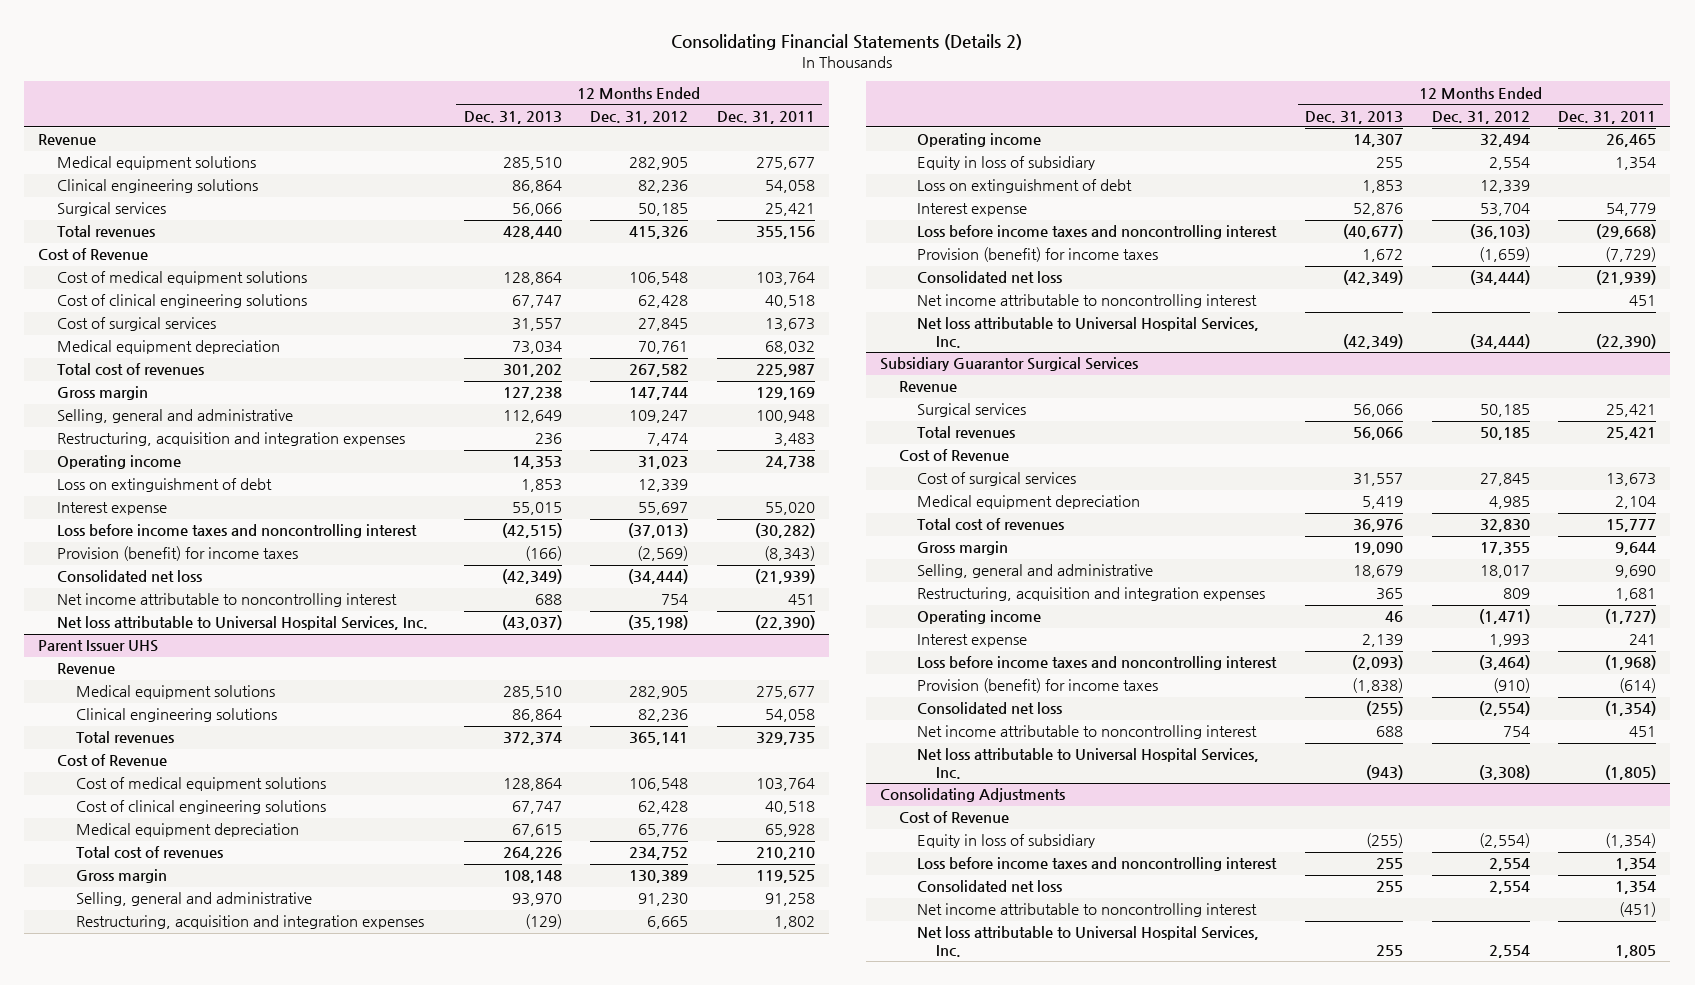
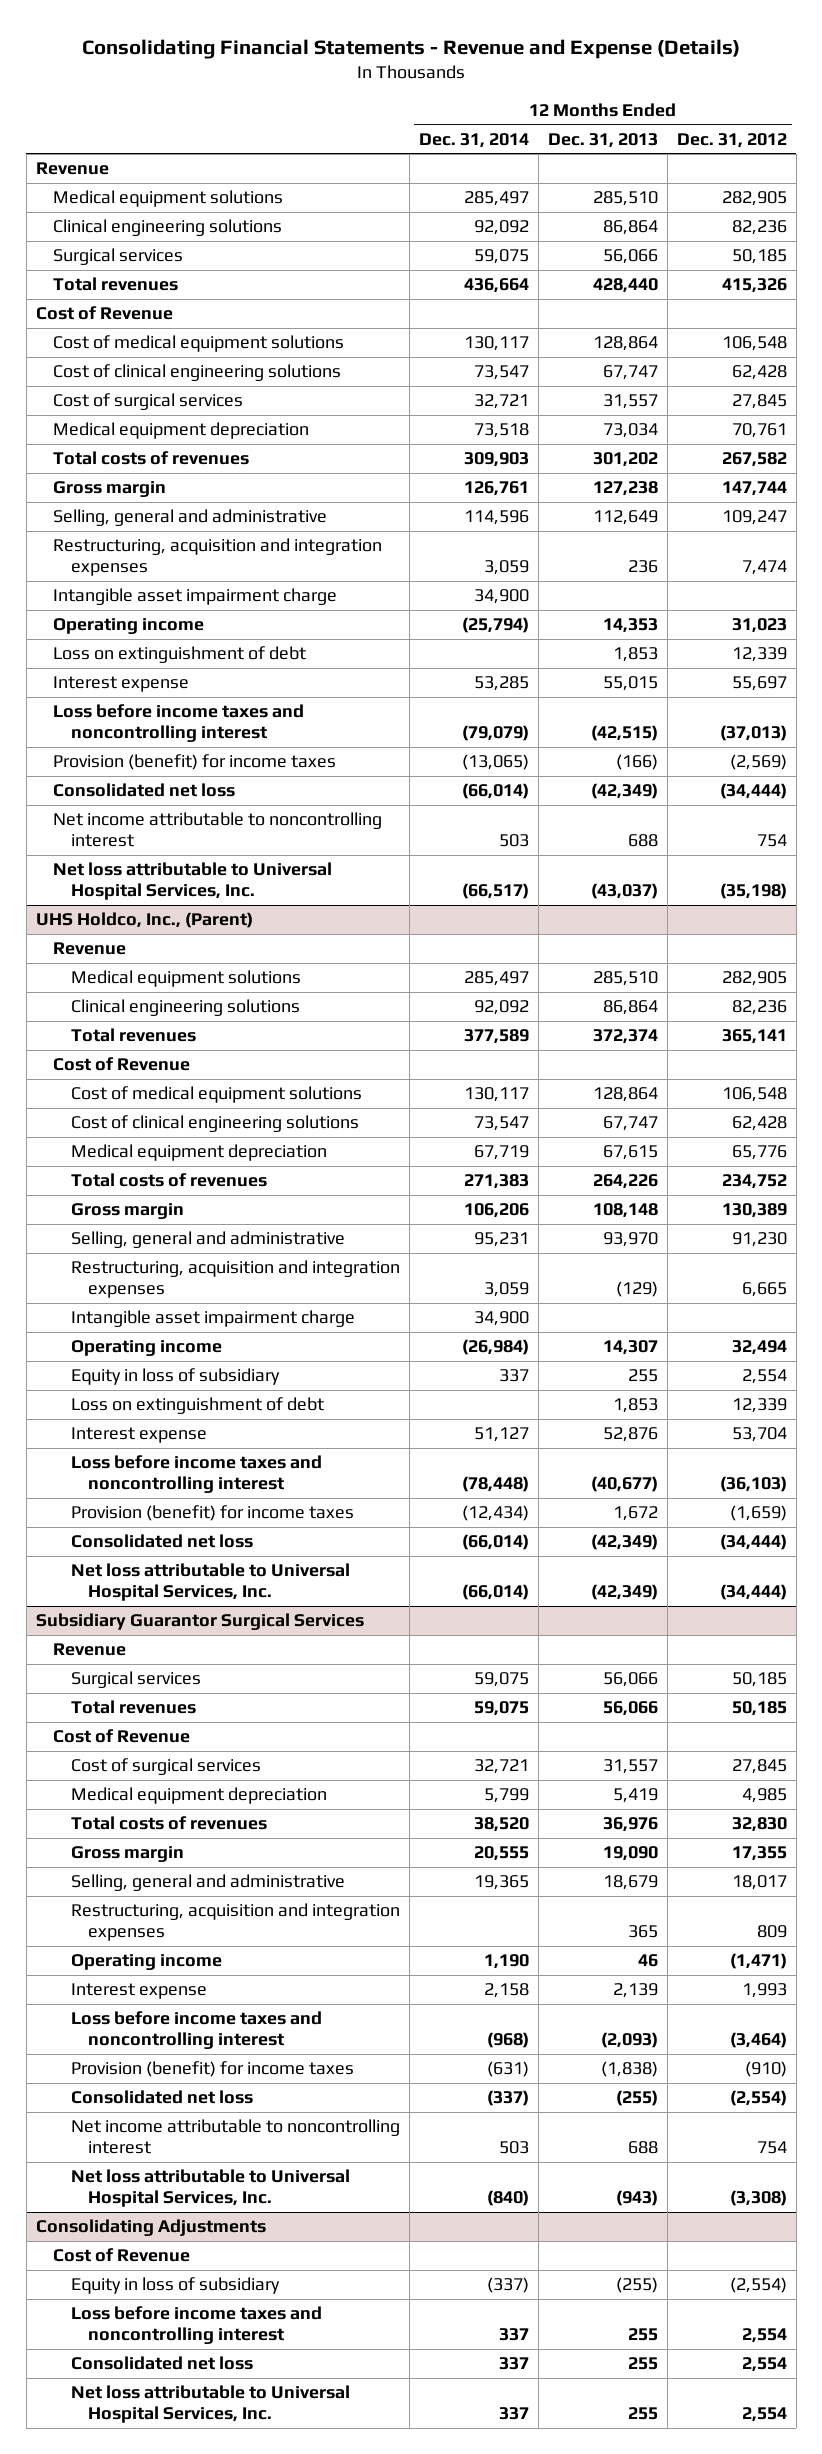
[671,33,1023,50] Consolidating Financial Statements (Details 2) -> [82,38,741,59] Consolidating Financial Statements - Revenue and Expense (Details)
[716,110,815,124] Dec. 31, 2011 -> none
none -> [418,132,529,148] Dec. 31, 2014
[57,363,205,376] Total cost of revenues -> [53,451,250,466] Total costs of revenues
none -> [53,588,338,606] Intangible asset impairment charge
[38,640,159,653] Parent Issuer UHS -> none
none -> [35,912,253,929] UHS Holdco, Inc., (Parent)
[76,846,224,859] Total cost of revenues -> [70,1173,267,1188] Total costs of revenues
none -> [70,1310,355,1328] Intangible asset impairment charge
[917,294,1258,309] Net income attributable to noncontrolling interest -> none
[917,518,1065,531] Total cost of revenues -> [70,1816,267,1831] Total costs of revenues
[917,903,1258,918] Net income attributable to noncontrolling interest -> none

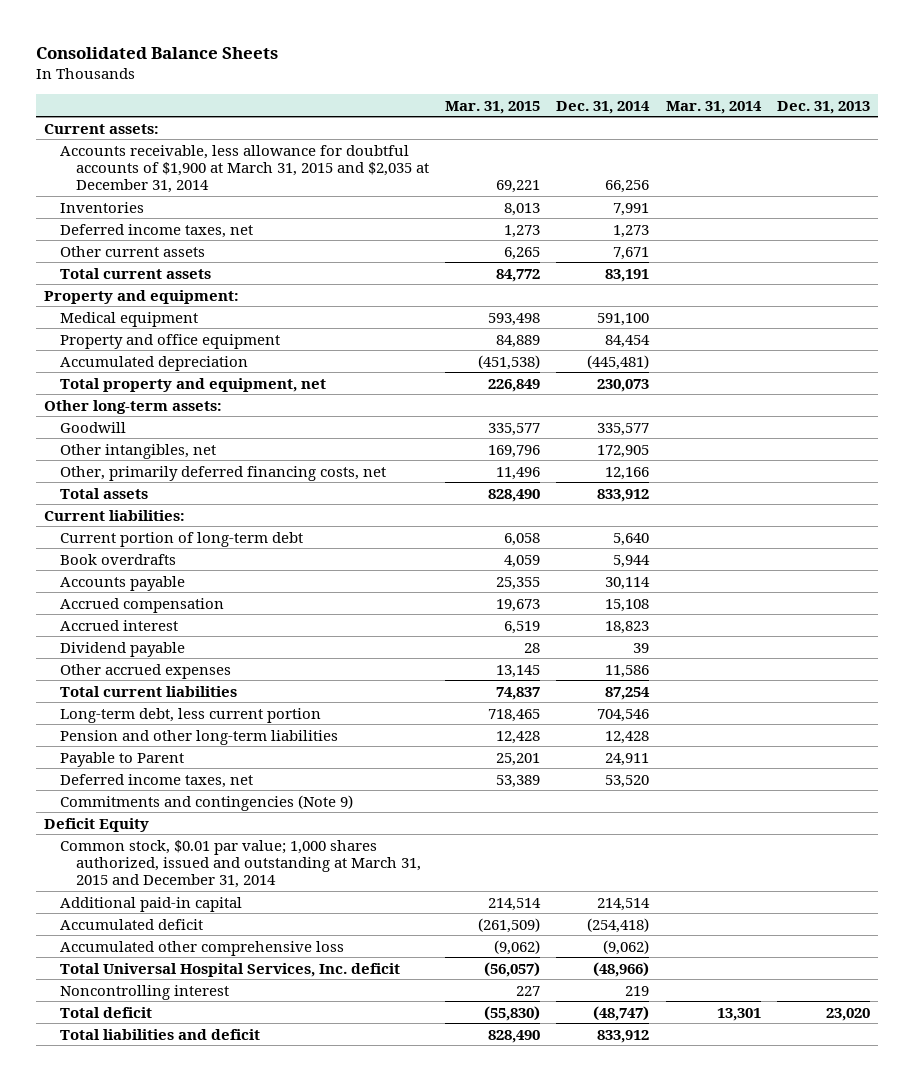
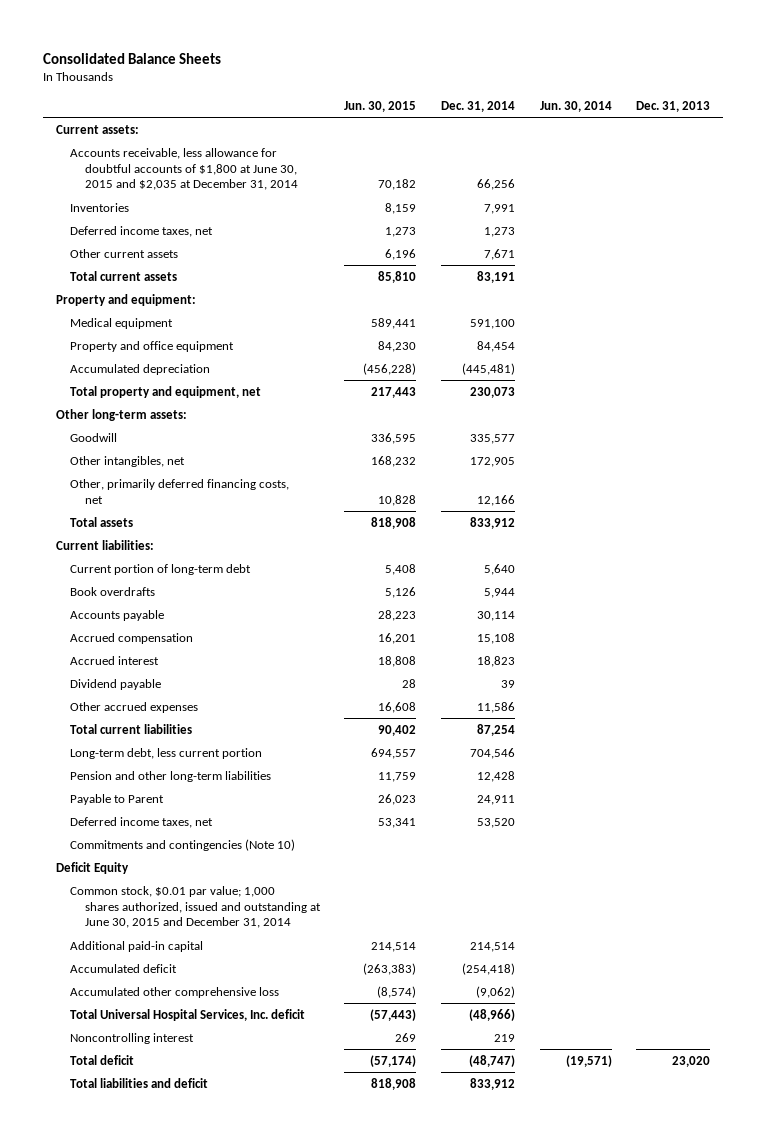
[445,100,541,114] Mar. 31, 2015 -> none
[665,100,762,114] Mar. 31, 2014 -> none
none -> [344,100,417,112] Jun. 30, 2015
none -> [539,100,612,112] Jun. 30, 2014
[59,144,429,194] Accounts receivable, less allowance for doubtful accounts of $1,900 at March 31, 2015 and $2,035 at December 31, 2014 -> [70,147,298,191] Accounts receivable, less allowance for doubtful accounts of $1,800 at June 30, 2015 and $2,035 at December 31, 2014
[59,794,353,811] Commitments and contingencies (Note 9) -> [70,838,296,851] Commitments and contingencies (Note 10)
[59,839,421,889] Common stock, $0.01 par value; 1,000 shares authorized, issued and outstanding at March 31, 2015 and December 31, 2014 -> [70,885,321,929] Common stock, $0.01 par value; 1,000 shares authorized, issued and outstanding at June 30, 2015 and December 31, 2014

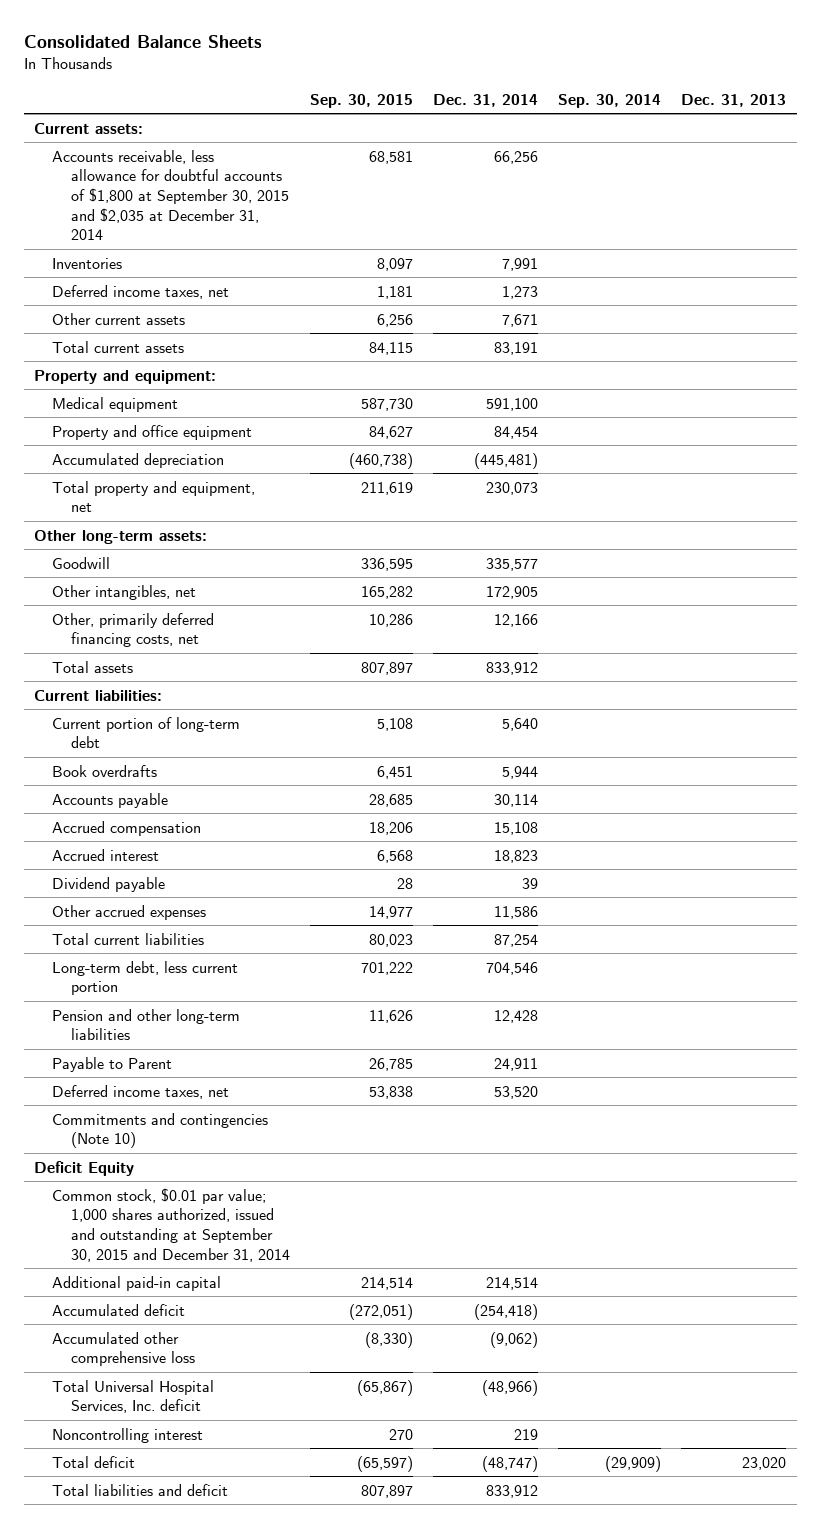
[344,100,417,112] Jun. 30, 2015 -> none
[539,100,612,112] Jun. 30, 2014 -> none
none -> [309,93,413,108] Sep. 30, 2015
none -> [558,93,662,108] Sep. 30, 2014
[70,147,298,191] Accounts receivable, less allowance for doubtful accounts of $1,800 at June 30, 2015 and $2,035 at December 31, 2014 -> [52,149,289,241] Accounts receivable, less allowance for doubtful accounts of $1,800 at September 30, 2015 and $2,035 at December 31, 2014
[70,885,321,929] Common stock, $0.01 par value; 1,000 shares authorized, issued and outstanding at June 30, 2015 and December 31, 2014 -> [52,1187,290,1262] Common stock, $0.01 par value; 1,000 shares authorized, issued and outstanding at September 30, 2015 and December 31, 2014

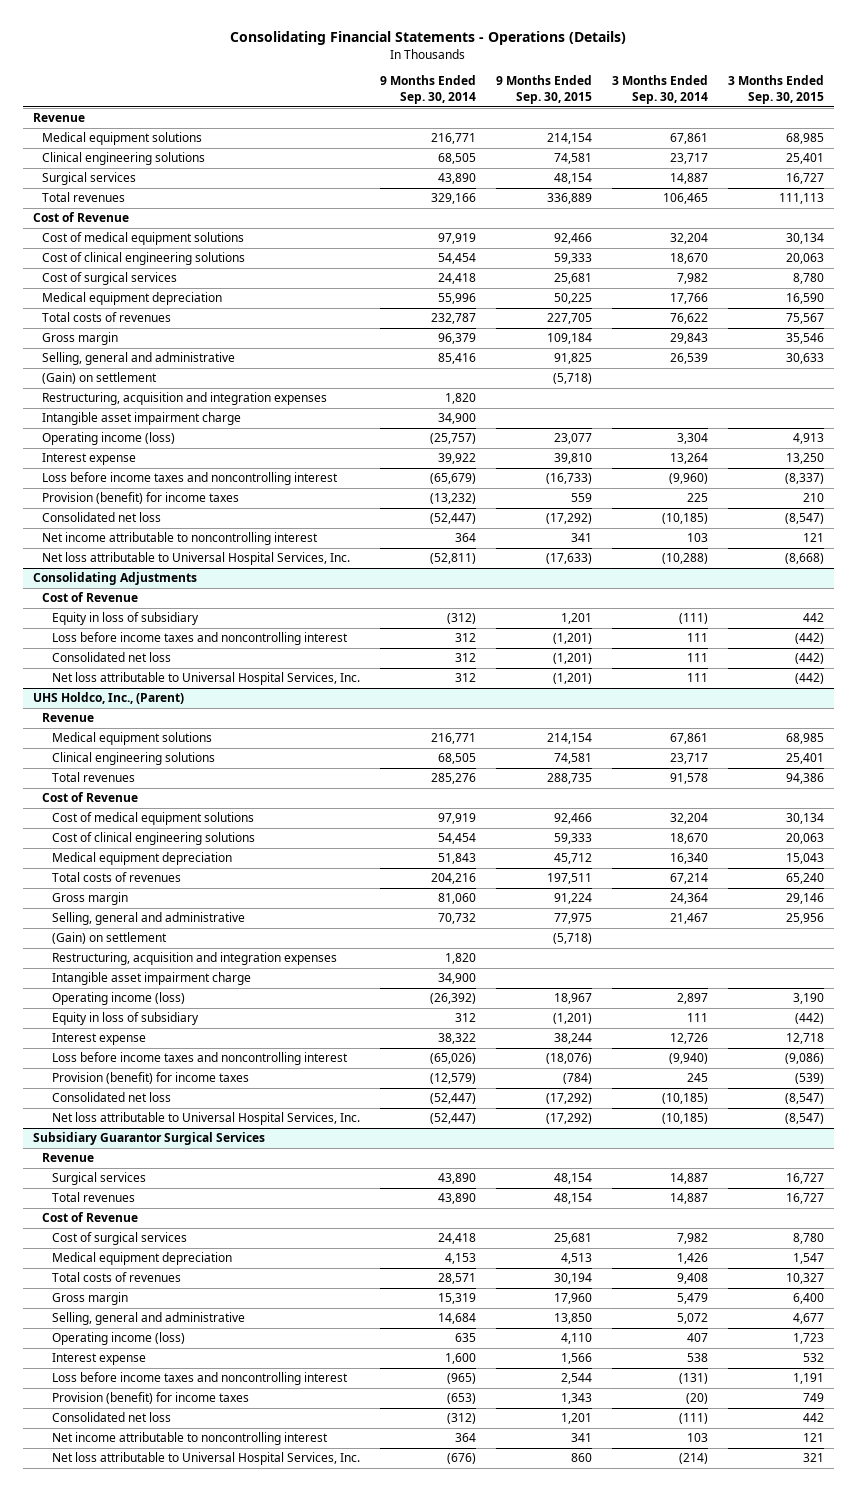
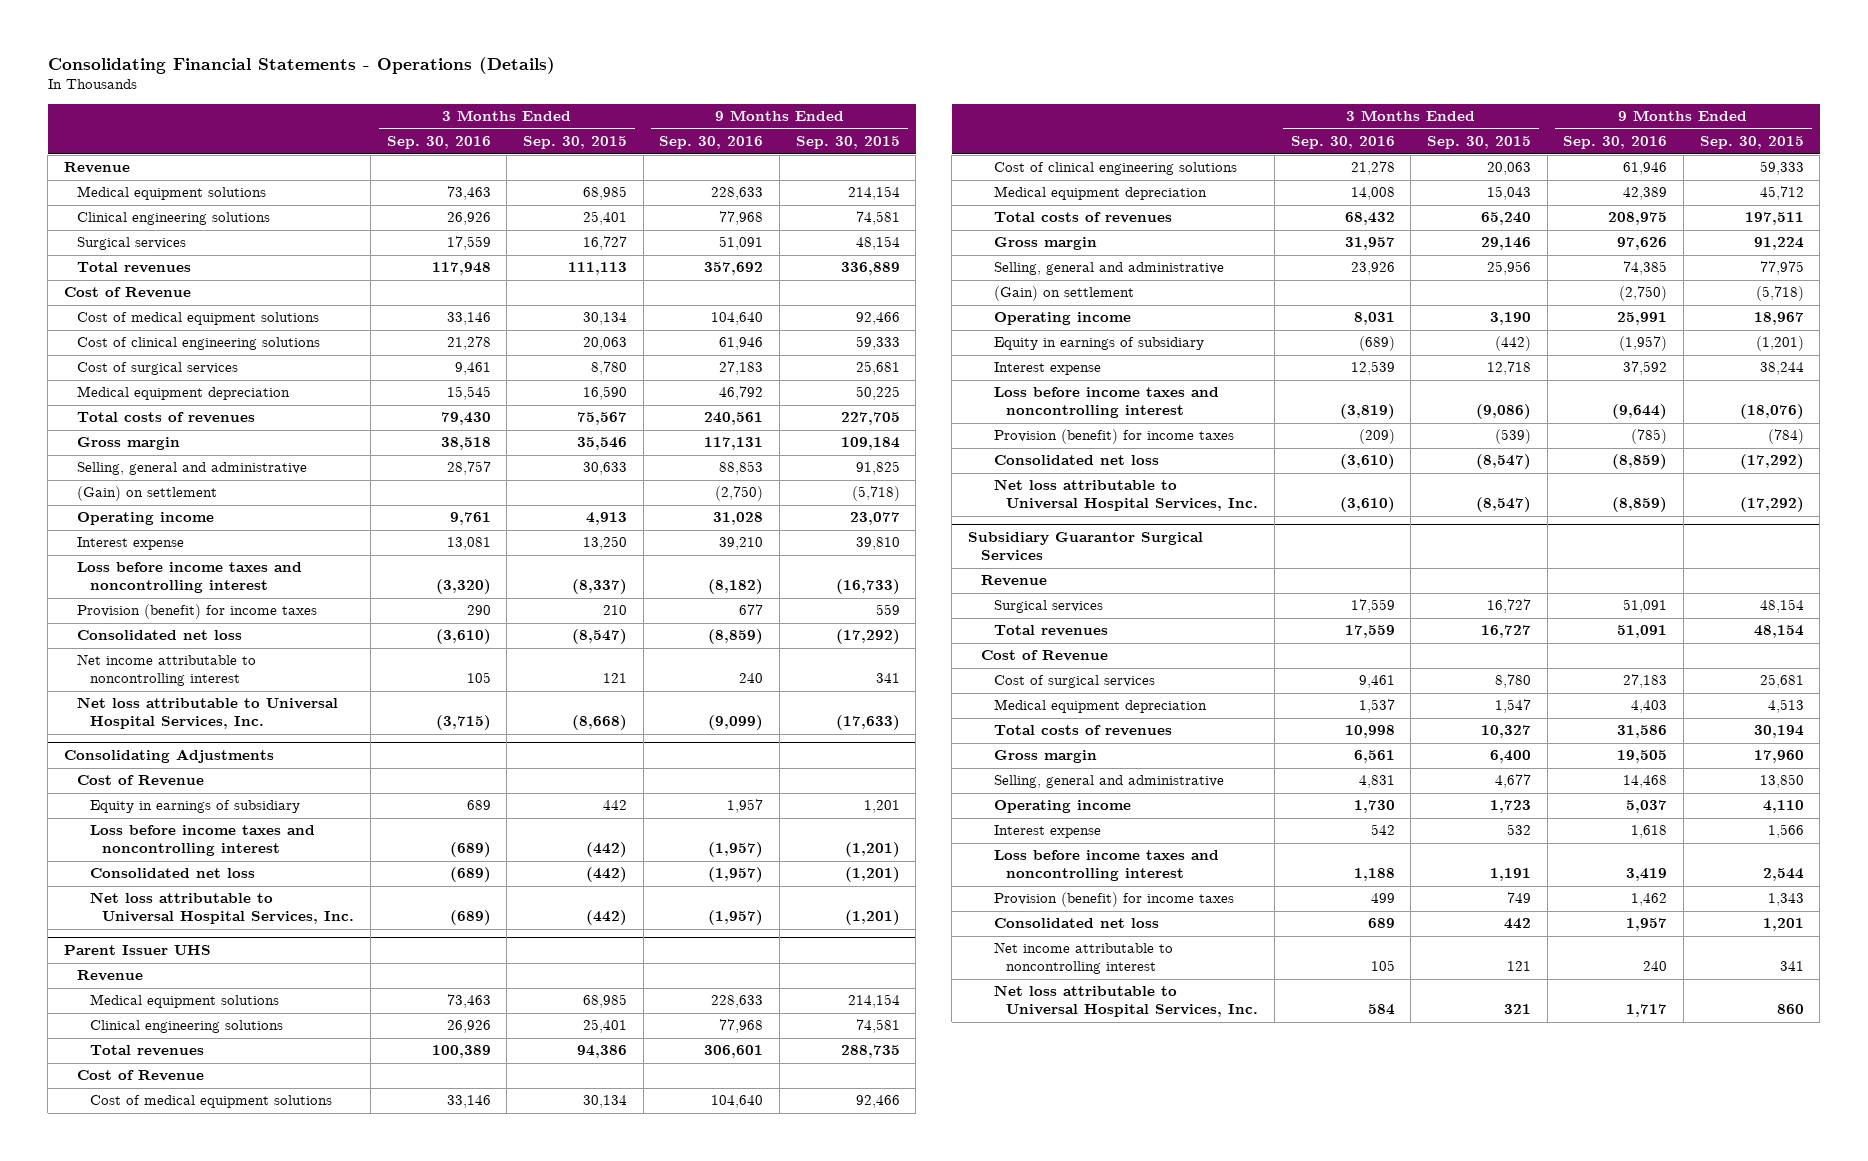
[379,75,476,104] 9 Months Ended Sep. 30, 2014 -> none
[611,75,708,104] 3 Months Ended Sep. 30, 2014 -> none
none -> [386,136,491,150] Sep. 30, 2016
none -> [659,136,764,150] Sep. 30, 2016
[42,392,328,406] Restructuring, acquisition and integration expenses -> none
[42,412,242,426] Intangible asset impairment charge -> none
[42,432,176,446] Operating income (loss) -> [76,512,214,526] Operating income
[51,612,199,626] Equity in loss of subsidiary -> [89,800,300,814] Equity in earnings of subsidiary
[33,692,185,705] UHS Holdco, Inc., (Parent) -> [63,945,211,956] Parent Issuer UHS
[51,952,337,966] Restructuring, acquisition and integration expenses -> none
[51,972,251,986] Intangible asset impairment charge -> none
[51,992,185,1006] Operating income (loss) -> [993,312,1131,326] Operating income
[51,1012,199,1026] Equity in loss of subsidiary -> [993,337,1204,351] Equity in earnings of subsidiary
[51,1332,185,1346] Operating income (loss) -> [993,800,1131,814] Operating income

